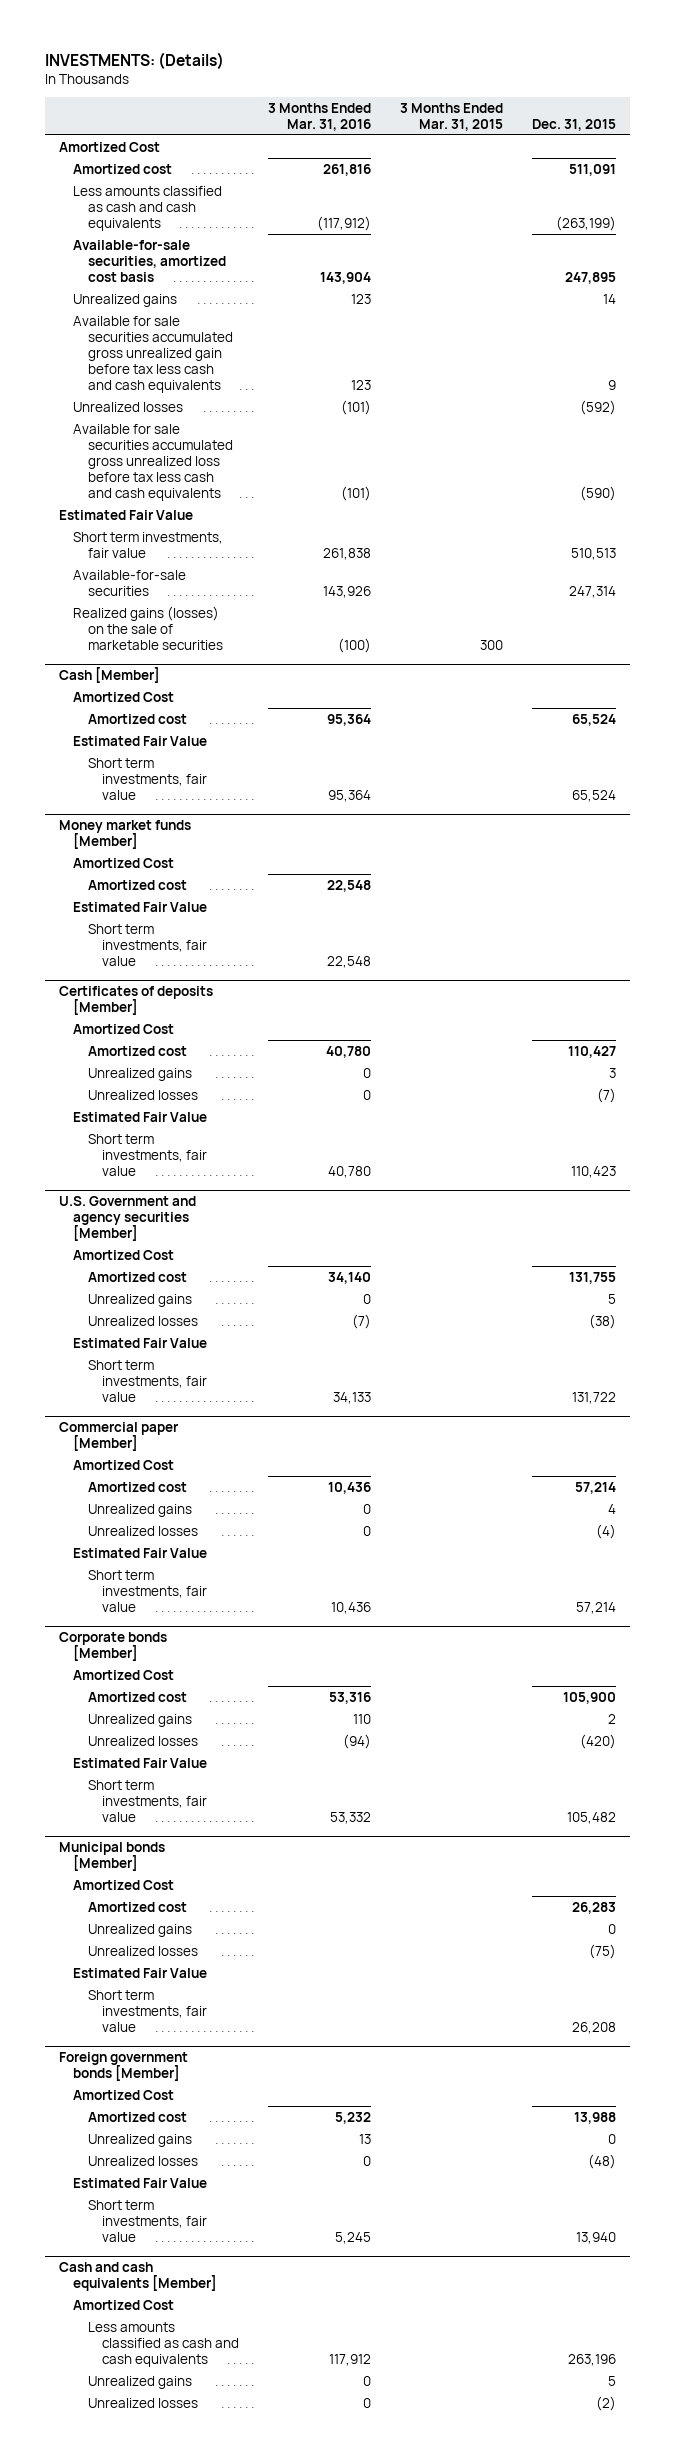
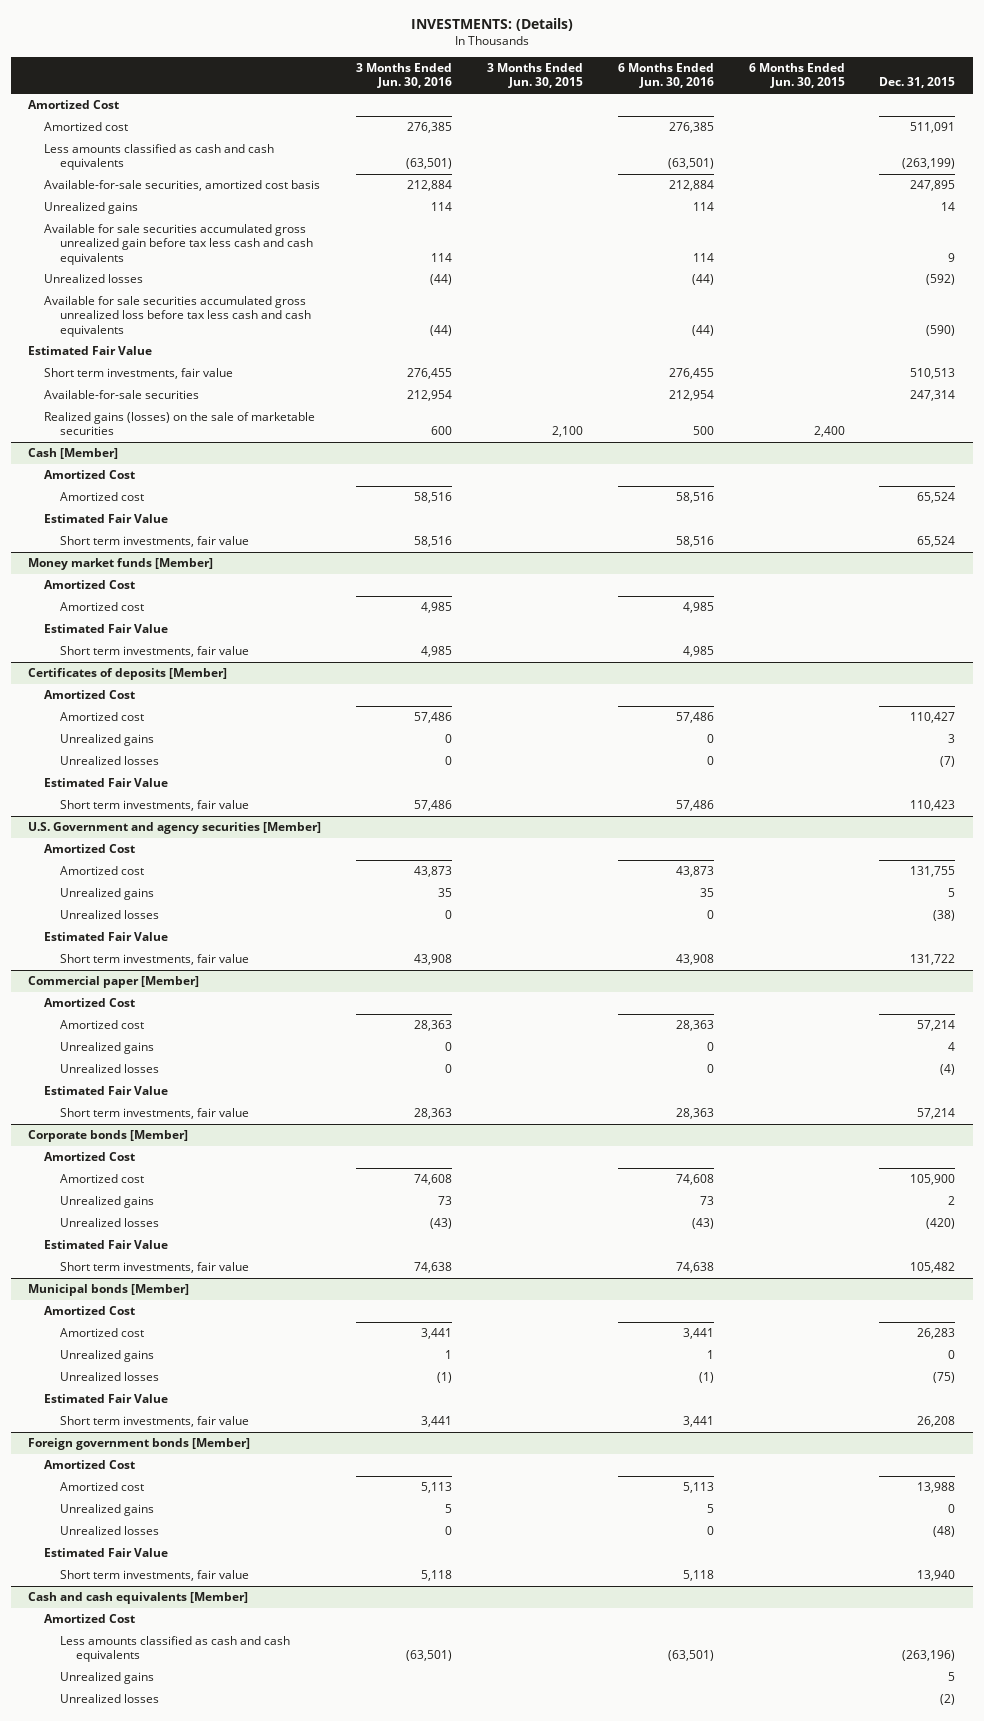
[268,102,372,131] 3 Months Ended Mar. 31, 2016 -> none
[399,102,503,131] 3 Months Ended Mar. 31, 2015 -> none
none -> [356,63,453,89] 3 Months Ended Jun. 30, 2016
none -> [486,63,583,89] 3 Months Ended Jun. 30, 2015
none -> [617,63,714,89] 6 Months Ended Jun. 30, 2016
none -> [748,63,845,89] 6 Months Ended Jun. 30, 2015
[567,2353,616,2366] 263,196 -> [902,1650,956,1662] (263,196)

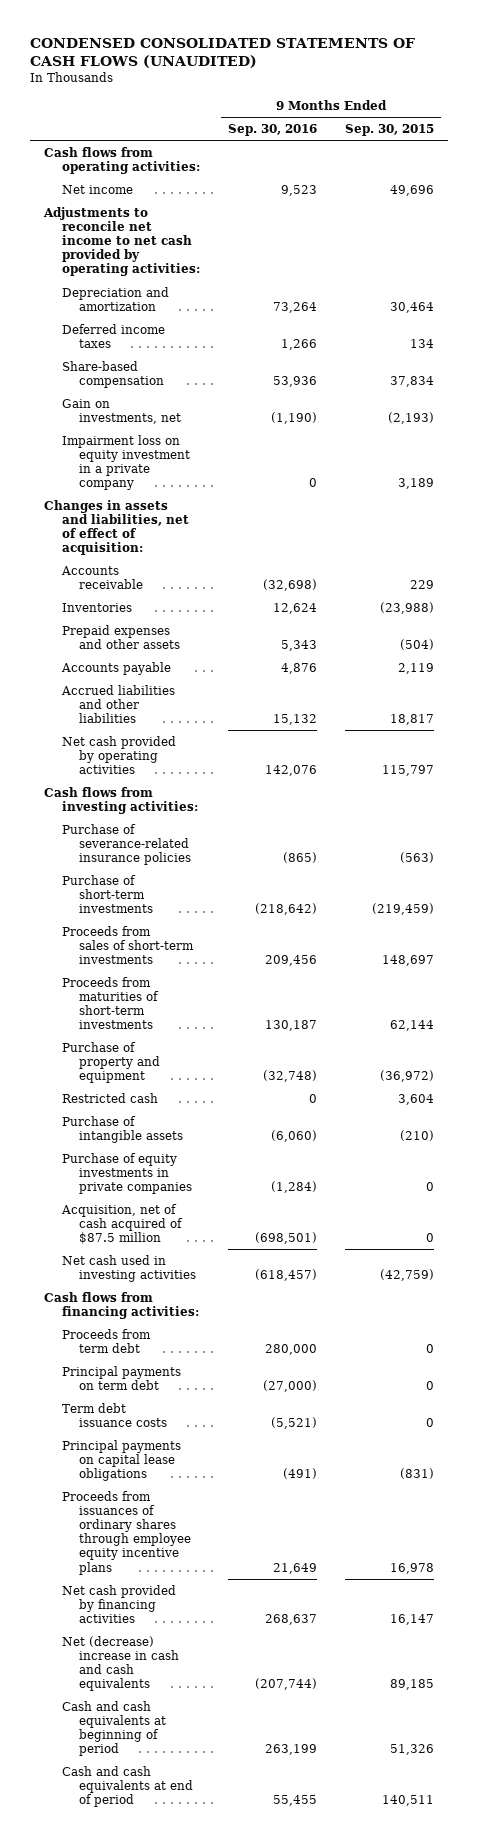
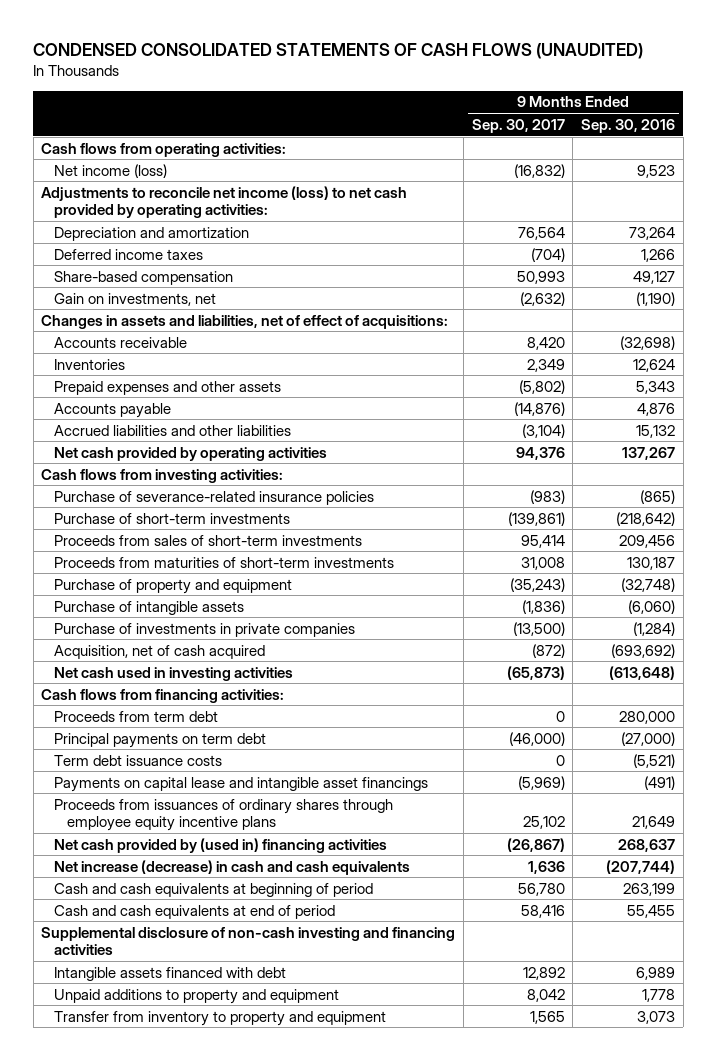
[345,123,435,136] Sep. 30, 2015 -> none
none -> [471,118,565,133] Sep. 30, 2017
[61,184,133,194] Net income -> [54,163,168,178] Net income (loss)
[43,206,200,277] Adjustments to reconcile net income to net cash provided by operating activities: -> [41,185,408,218] Adjustments to reconcile net income (loss) to net cash provided by operating activities:
[272,375,317,387] 53,936 -> [633,270,676,284] 49,127
[61,434,191,491] Impairment loss on equity investment in a private company -> none
[44,499,189,556] Changes in assets and liabilities, net of effect of acquisition: -> [41,314,449,329] Changes in assets and liabilities, net of effect of acquisitions:
[264,765,317,777] 142,076 -> [622,446,676,460] 137,267
[61,1092,158,1103] Restricted cash -> none
[61,1152,193,1195] Purchase of equity investments in private companies -> [54,622,356,637] Purchase of investments in private companies
[60,1203,184,1245] Acquisition, net of cash acquired of $87.5 million -> [54,644,266,659] Acquisition, net of cash acquired
[254,1232,317,1245] (698,501) -> [611,643,676,658] (693,692)
[254,1268,317,1281] (618,457) -> [609,665,676,680] (613,648)
[61,1439,181,1482] Principal payments on capital lease obligations -> [54,776,429,792] Payments on capital lease and intangible asset financings
[61,1584,176,1624] Net cash provided by financing activities -> [54,837,388,853] Net cash provided by (used in) financing activities
[61,1635,180,1692] Net (decrease) increase in cash and cash equivalents -> [54,859,411,875] Net increase (decrease) in cash and cash equivalents
none -> [41,926,456,955] Supplemental disclosure of non-cash investing and financing activities
none -> [54,966,287,981] Intangible assets financed with debt
none -> [54,988,340,1004] Unpaid additions to property and equipment
none -> [54,1010,387,1026] Transfer from inventory to property and equipment

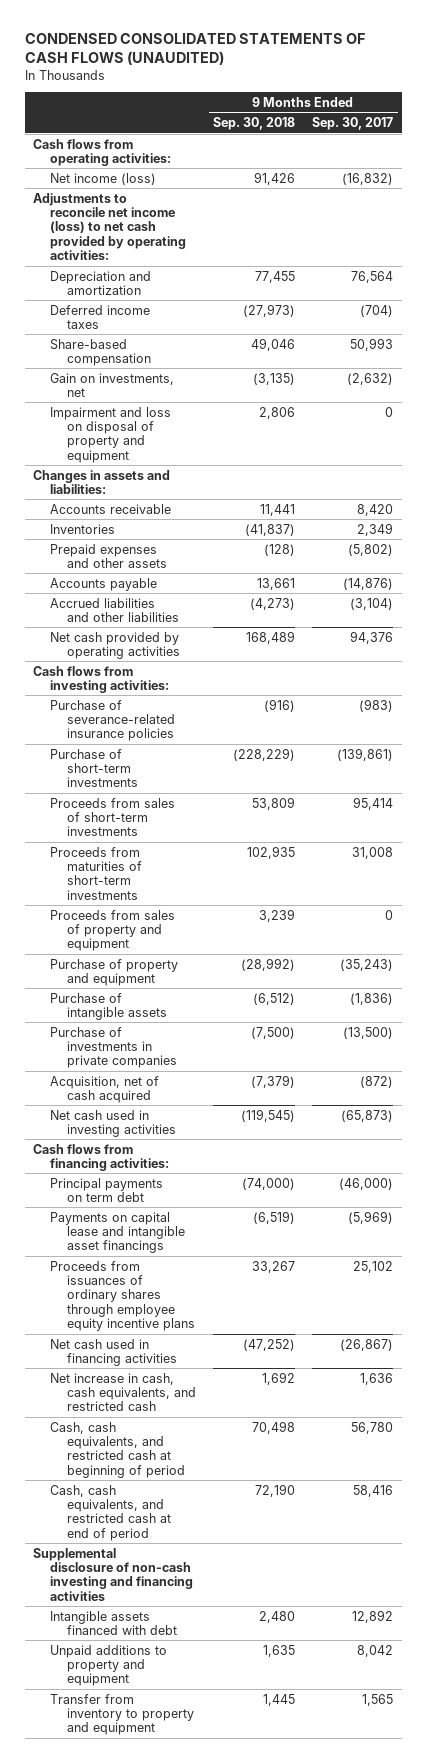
[581,118,676,133] Sep. 30, 2016 -> none
none -> [213,117,296,131] Sep. 30, 2018
none -> [50,406,172,463] Impairment and loss on disposal of property and equipment
[41,314,449,329] Changes in assets and liabilities, net of effect of acquisitions: -> [33,469,171,494] Changes in assets and liabilities:
none -> [50,909,176,952] Proceeds from sales of property and equipment
[54,710,219,722] Proceeds from term debt -> none
[54,754,223,766] Term debt issuance costs -> none
[54,837,388,853] Net cash provided by (used in) financing activities -> [50,1338,178,1366] Net cash used in financing activities
[54,859,411,875] Net increase (decrease) in cash and cash equivalents -> [50,1372,197,1412] Net increase in cash, cash equivalents, and restricted cash
[54,882,374,897] Cash and cash equivalents at beginning of period -> [50,1421,186,1478] Cash, cash equivalents, and restricted cash at beginning of period
[54,904,336,919] Cash and cash equivalents at end of period -> [50,1484,172,1541] Cash, cash equivalents, and restricted cash at end of period

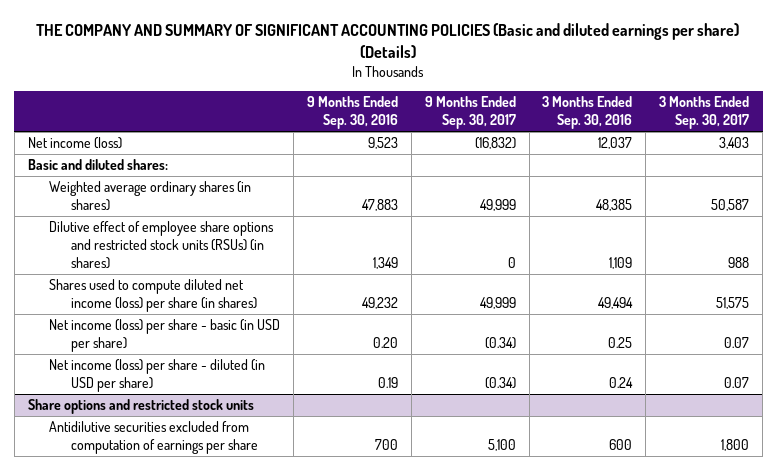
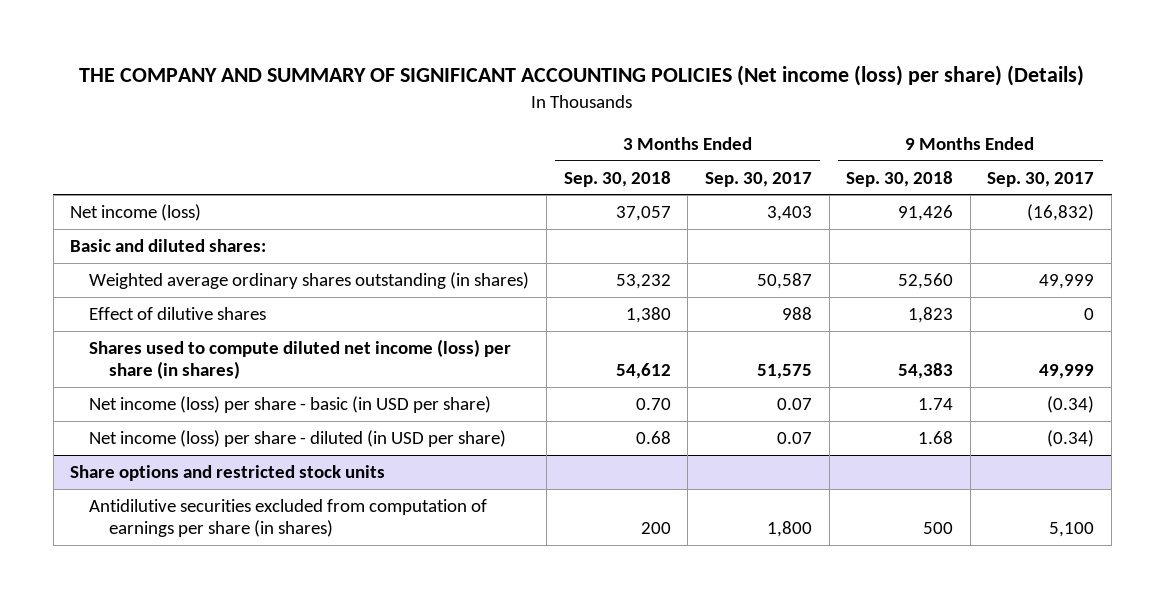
[36,23,740,59] THE COMPANY AND SUMMARY OF SIGNIFICANT ACCOUNTING POLICIES (Basic and diluted earnings per share) (Details) -> [79,65,1085,87] THE COMPANY AND SUMMARY OF SIGNIFICANT ACCOUNTING POLICIES (Net income (loss) per share) (Details)
[307,96,399,130] 9 Months Ended Sep. 30, 2016 -> none
[542,96,633,130] 3 Months Ended Sep. 30, 2016 -> none
none -> [563,170,671,187] Sep. 30, 2018
none -> [846,170,954,187] Sep. 30, 2018
[49,181,252,212] Weighted average ordinary shares (in shares) -> [89,272,530,290] Weighted average ordinary shares outstanding (in shares)
[49,221,275,269] Dilutive effect of employee share options and restricted stock units (RSUs) (in shares) -> [89,307,267,321] Effect of dilutive shares
[49,421,258,455] Antidilutive securities excluded from computation of earnings per share -> [89,499,488,537] Antidilutive securities excluded from computation of earnings per share (in shares)

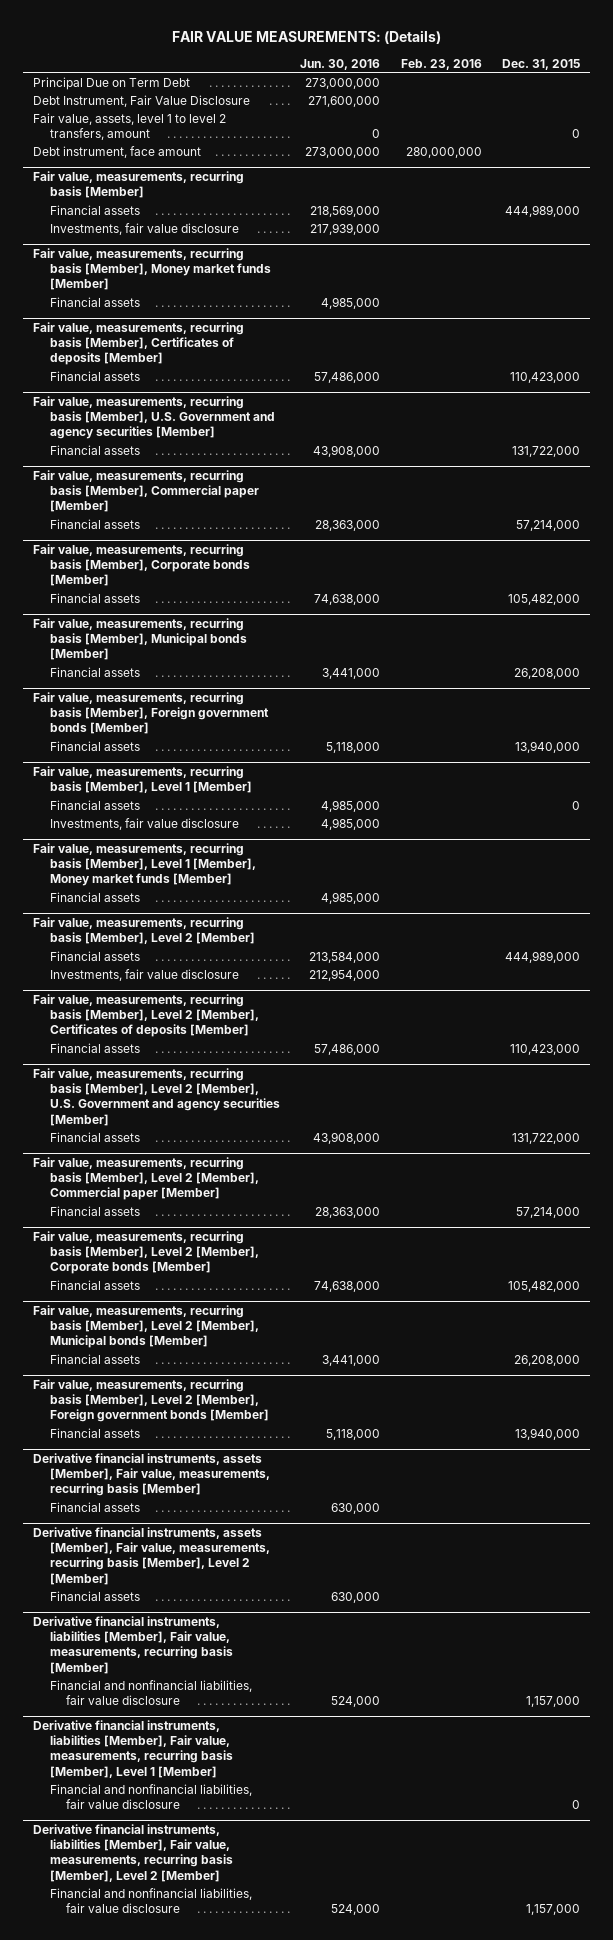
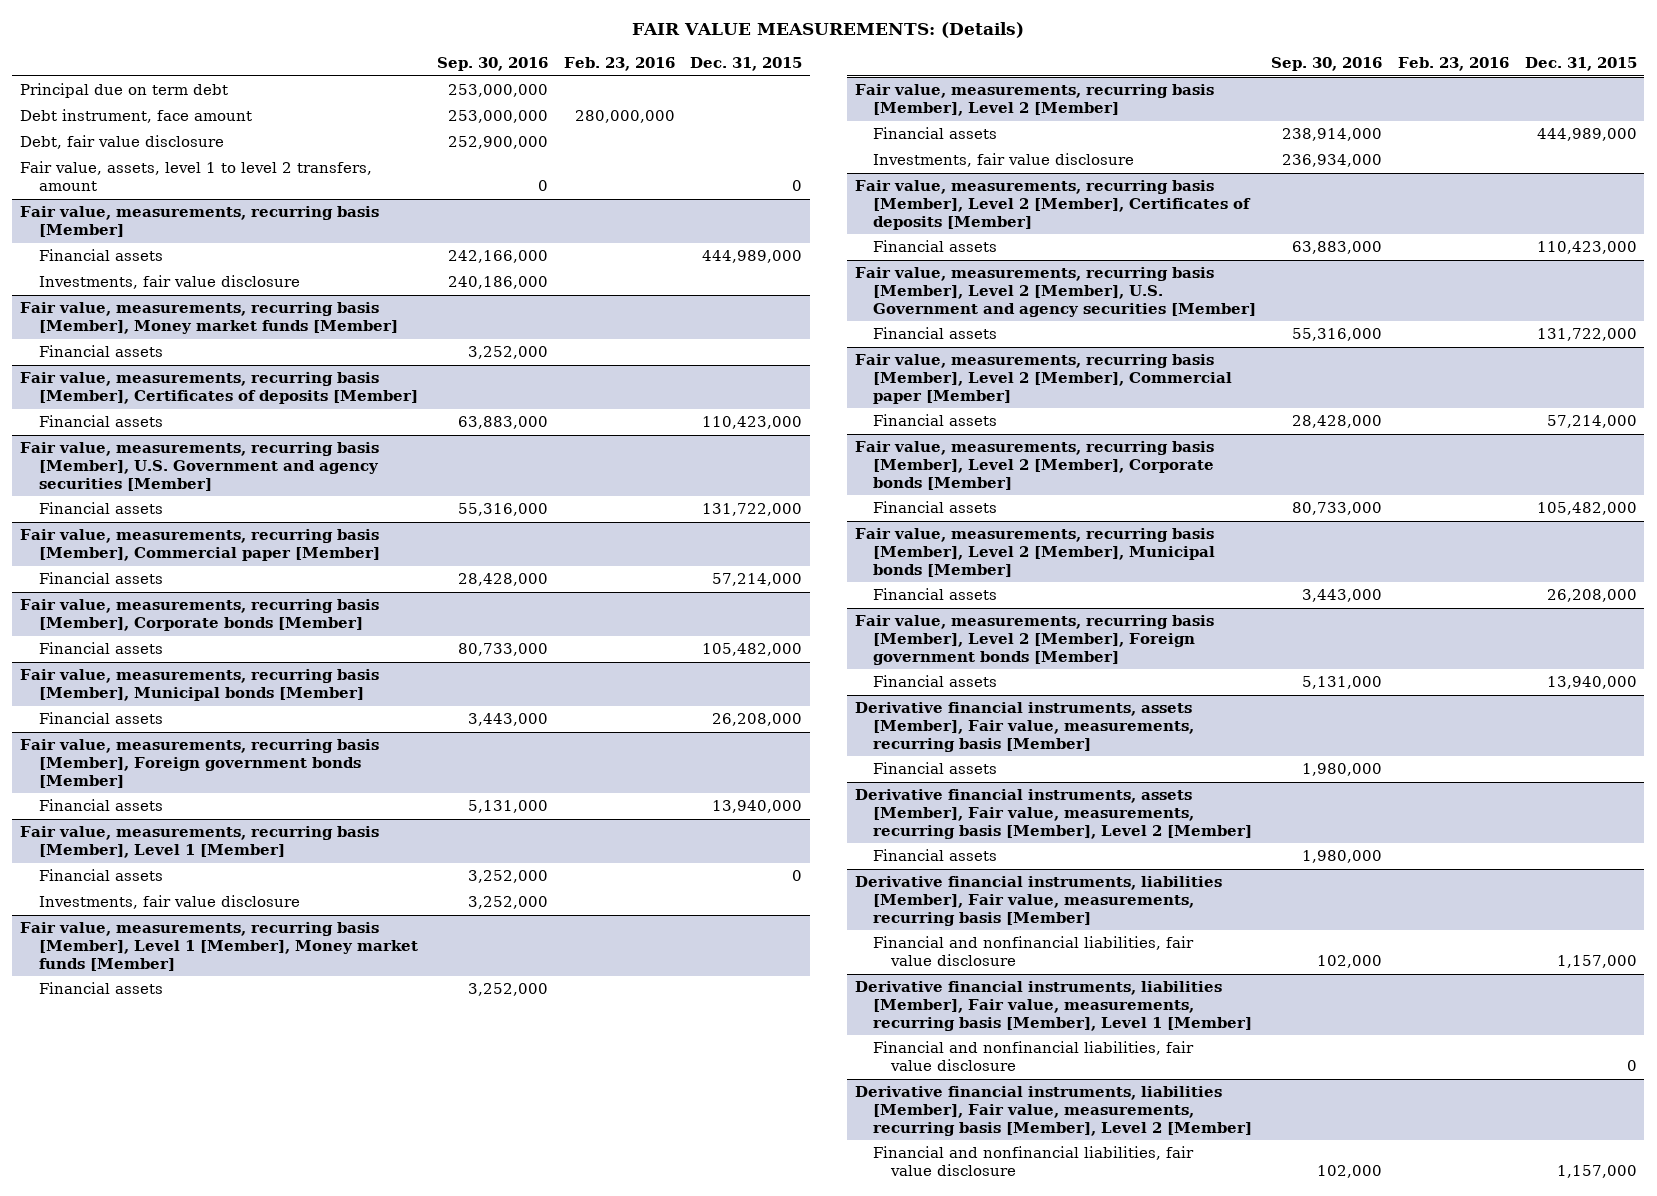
[300,58,381,70] Jun. 30, 2016 -> none
none -> [437,57,549,72] Sep. 30, 2016
[33,94,251,107] Debt Instrument, Fair Value Disclosure -> none
[33,76,191,90] Principal Due on Term Debt -> [20,83,229,99] Principal due on term debt
none -> [20,135,225,150] Debt, fair value disclosure
[33,112,227,140] Fair value, assets, level 1 to level 2 transfers, amount -> [20,161,373,191] Fair value, assets, level 1 to level 2 transfers, amount

